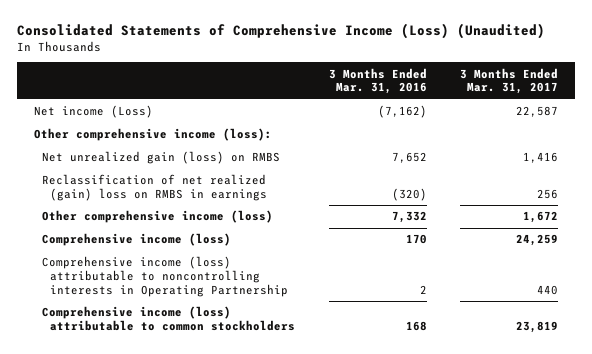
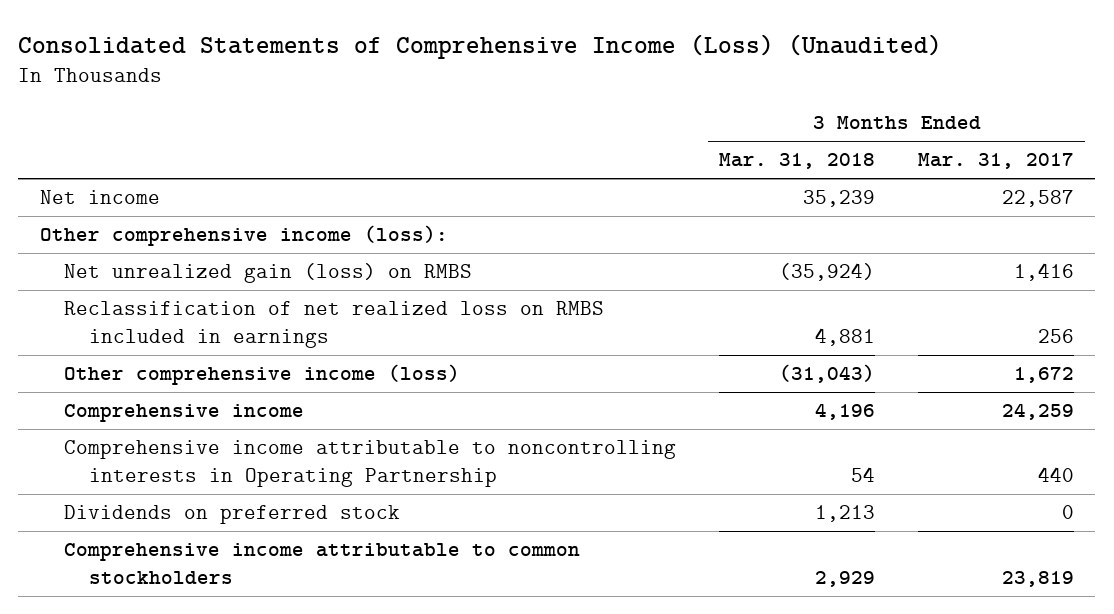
[328,67,427,95] 3 Months Ended Mar. 31, 2016 -> none
none -> [719,153,876,170] Mar. 31, 2018
[33,105,153,119] Net income (Loss) -> [39,190,160,205] Net income
[41,174,268,202] Reclassification of net realized (gain) loss on RMBS in earnings -> [64,301,605,349] Reclassification of net realized loss on RMBS included in earnings
[41,233,231,247] Comprehensive income (loss) -> [64,404,305,423] Comprehensive income
[41,256,289,297] Comprehensive income (loss) attributable to noncontrolling interests in Operating Partnership -> [64,440,677,488] Comprehensive income attributable to noncontrolling interests in Operating Partnership
none -> [64,505,401,525] Dividends on preferred stock
[41,306,296,332] Comprehensive income (loss) attributable to common stockholders -> [64,543,581,585] Comprehensive income attributable to common stockholders

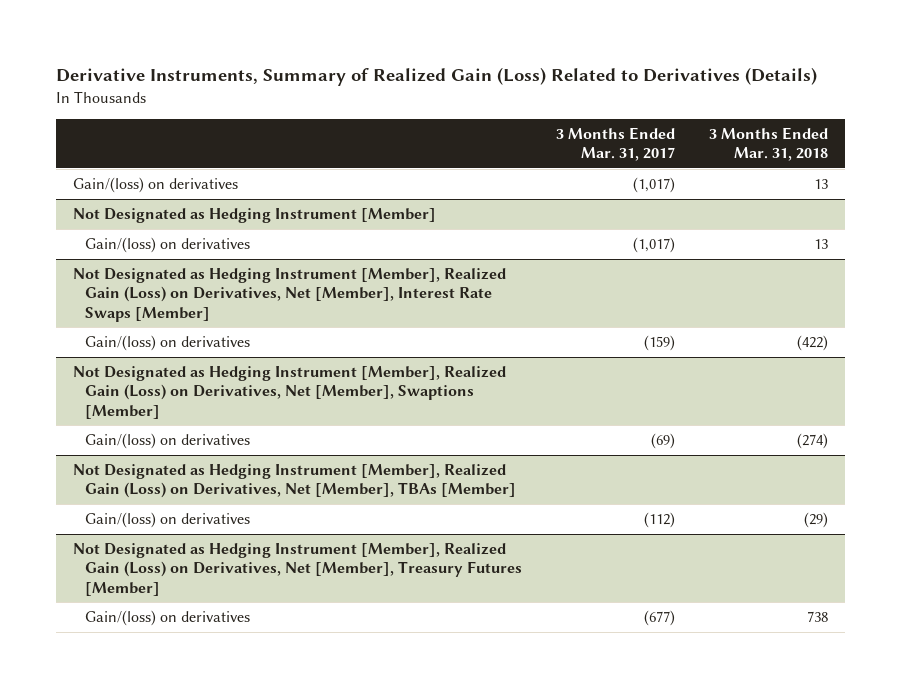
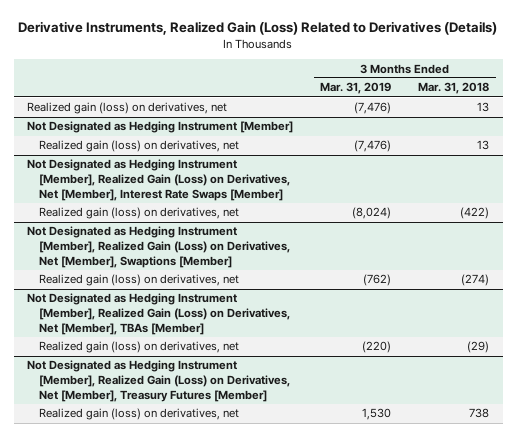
[56,67,818,87] Derivative Instruments, Summary of Realized Gain (Loss) Related to Derivatives (Details) -> [18,21,498,36] Derivative Instruments, Realized Gain (Loss) Related to Derivatives (Details)
[555,127,675,162] 3 Months Ended Mar. 31, 2017 -> none
none -> [320,82,392,95] Mar. 31, 2019
[73,177,239,194] Gain/(loss) on derivatives -> [27,102,228,115] Realized gain (loss) on derivatives, net
[84,237,250,254] Gain/(loss) on derivatives -> [39,140,240,153] Realized gain (loss) on derivatives, net
[84,335,250,352] Gain/(loss) on derivatives -> [39,207,240,220] Realized gain (loss) on derivatives, net
[84,433,250,450] Gain/(loss) on derivatives -> [39,274,240,287] Realized gain (loss) on derivatives, net
[84,512,250,529] Gain/(loss) on derivatives -> [39,341,240,354] Realized gain (loss) on derivatives, net
[84,610,250,627] Gain/(loss) on derivatives -> [39,408,240,421] Realized gain (loss) on derivatives, net

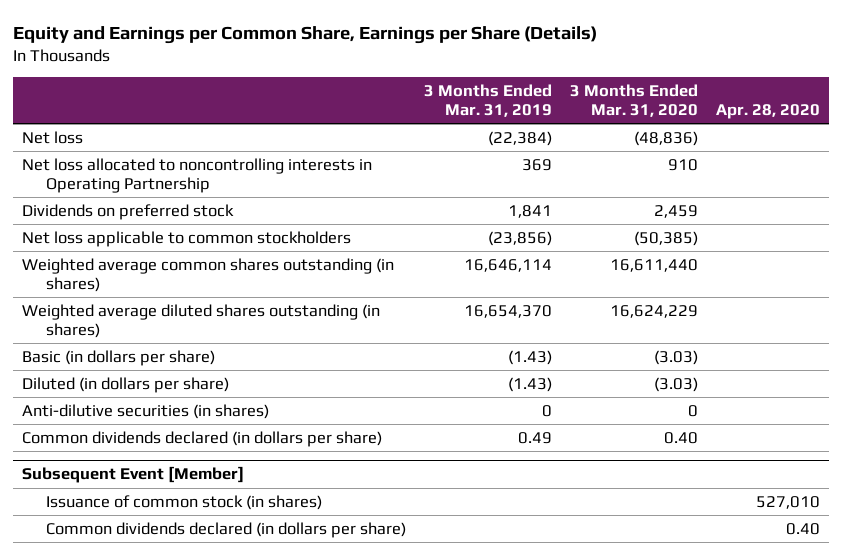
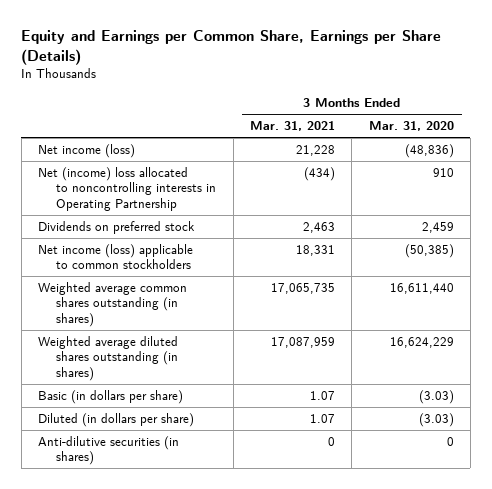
[424,83,553,117] 3 Months Ended Mar. 31, 2019 -> none
[716,103,821,119] Apr. 28, 2020 -> none
none -> [249,121,335,132] Mar. 31, 2021
[22,130,84,144] Net loss -> [38,144,136,159] Net income (loss)
[22,157,373,193] Net loss allocated to noncontrolling interests in Operating Partnership -> [38,167,217,211] Net (income) loss allocated to noncontrolling interests in Operating Partnership
[22,230,352,247] Net loss applicable to common stockholders -> [38,244,194,270] Net income (loss) applicable to common stockholders
[22,430,383,447] Common dividends declared (in dollars per share) -> none
[22,466,245,484] Subsequent Event [Member] -> none
[46,494,323,510] Issuance of common stock (in shares) -> none
[46,521,407,538] Common dividends declared (in dollars per share) -> none

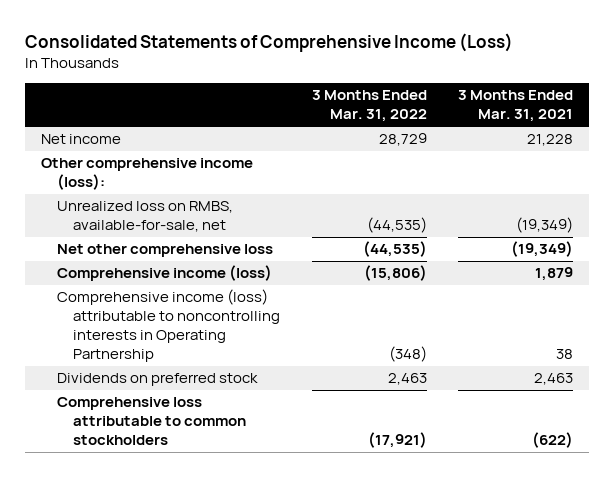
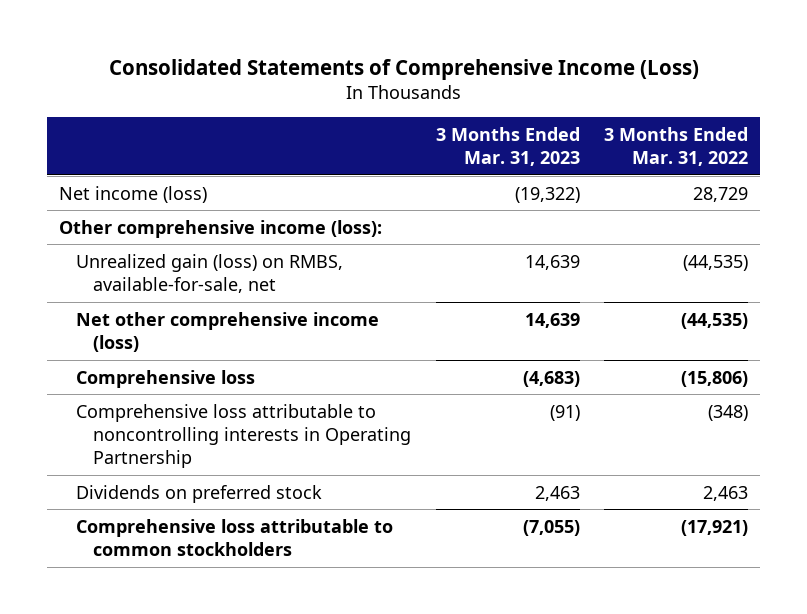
[458,90,574,123] 3 Months Ended Mar. 31, 2021 -> none
none -> [435,126,580,167] 3 Months Ended Mar. 31, 2023
[40,134,121,145] Net income -> [59,185,208,203] Net income (loss)
[56,201,233,233] Unrealized loss on RMBS, available-for-sale, net -> [76,253,344,293] Unrealized gain (loss) on RMBS, available-for-sale, net
[56,244,273,258] Net other comprehensive loss -> [76,311,380,352] Net other comprehensive income (loss)
[56,265,272,282] Comprehensive income (loss) -> [76,369,256,388] Comprehensive loss
[56,289,281,363] Comprehensive income (loss) attributable to noncontrolling interests in Operating Partnership -> [76,403,412,469] Comprehensive loss attributable to noncontrolling interests in Operating Partnership

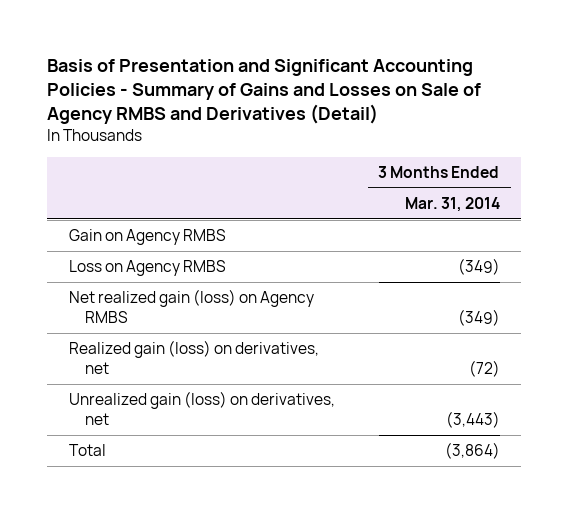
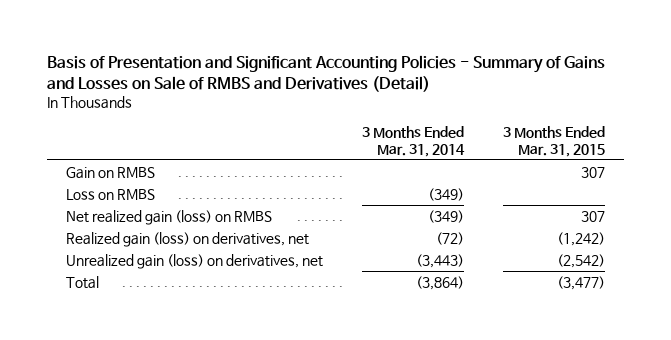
[47,58,482,124] Basis of Presentation and Significant Accounting Policies - Summary of Gains and Losses on Sale of Agency RMBS and Derivatives (Detail) -> [47,54,606,92] Basis of Presentation and Significant Accounting Policies - Summary of Gains and Losses on Sale of RMBS and Derivatives (Detail)
none -> [502,125,605,157] 3 Months Ended Mar. 31, 2015
[69,229,227,246] Gain on Agency RMBS -> [66,167,156,180] Gain on RMBS
[69,260,227,277] Loss on Agency RMBS -> [66,189,156,201] Loss on RMBS
[69,289,315,324] Net realized gain (loss) on Agency RMBS -> [66,210,273,226] Net realized gain (loss) on RMBS

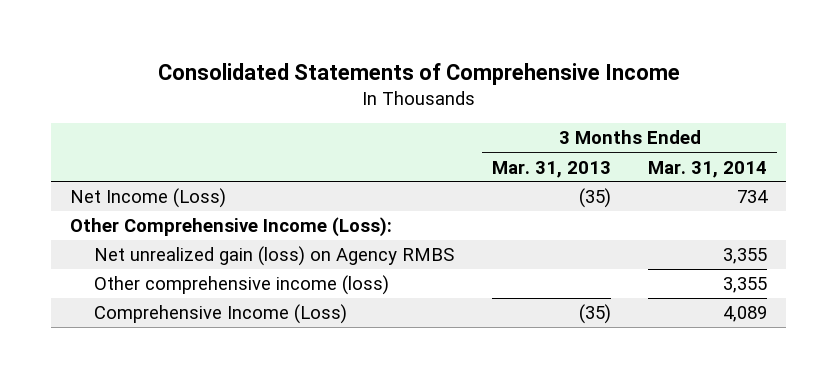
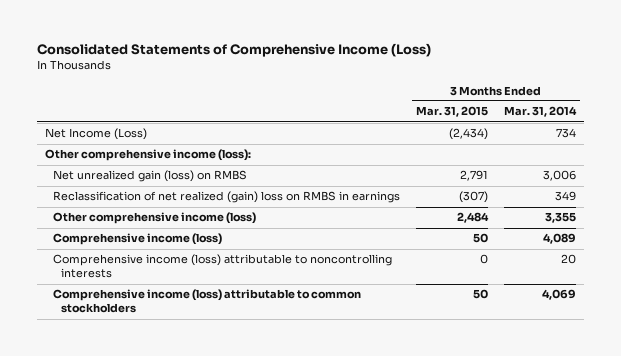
[157,62,680,85] Consolidated Statements of Comprehensive Income -> [37,43,432,58] Consolidated Statements of Comprehensive Income (Loss)
[491,160,611,178] Mar. 31, 2013 -> none
none -> [415,106,488,118] Mar. 31, 2015
[69,217,392,238] Other Comprehensive Income (Loss): -> [44,149,251,162] Other comprehensive income (loss):
[93,246,454,267] Net unrealized gain (loss) on Agency RMBS -> [53,170,248,183] Net unrealized gain (loss) on RMBS
[723,248,768,265] 3,355 -> [542,170,576,182] 3,006
none -> [53,191,401,204] Reclassification of net realized (gain) loss on RMBS in earnings
none -> [53,233,223,246] Comprehensive income (loss)
none -> [53,254,393,279] Comprehensive income (loss) attributable to noncontrolling interests
[93,304,347,325] Comprehensive Income (Loss) -> [53,289,362,314] Comprehensive income (loss) attributable to common stockholders
[723,306,768,323] 4,089 -> [541,289,576,301] 4,069

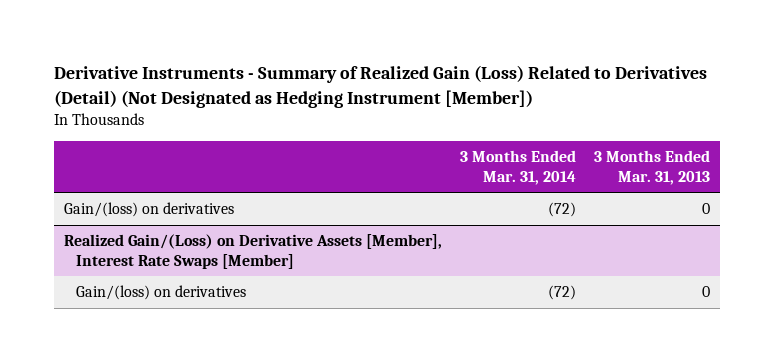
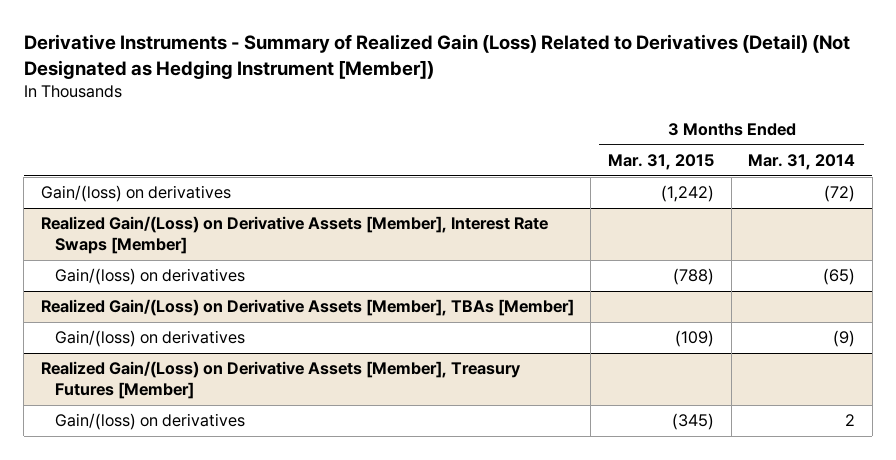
[594,149,711,185] 3 Months Ended Mar. 31, 2013 -> none
none -> [608,153,715,170] Mar. 31, 2015
[547,285,576,301] (72) -> [823,268,856,286] (65)
none -> [40,299,574,317] Realized Gain/(Loss) on Derivative Assets [Member], TBAs [Member]
none -> [55,330,246,348] Gain/(loss) on derivatives
none -> [40,361,521,400] Realized Gain/(Loss) on Derivative Assets [Member], Treasury Futures [Member]
none -> [55,413,246,431] Gain/(loss) on derivatives

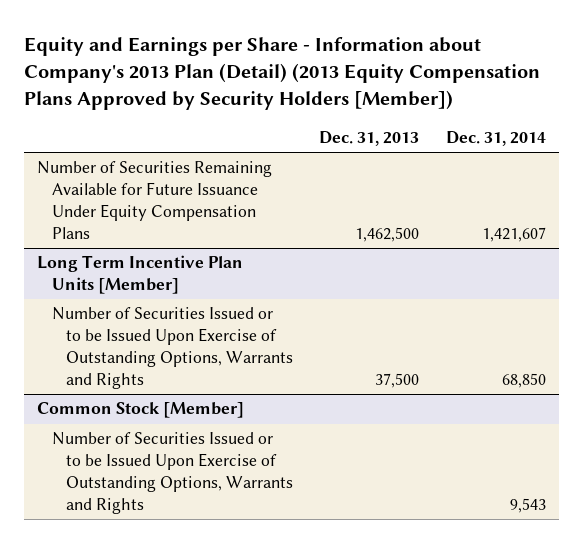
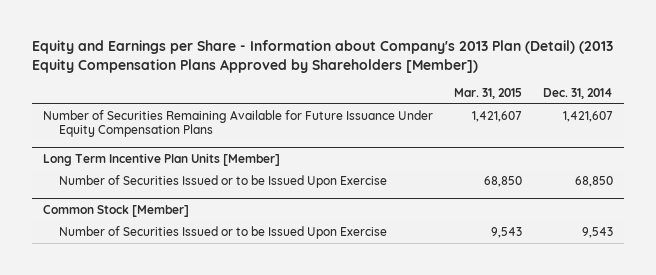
[24,37,541,111] Equity and Earnings per Share - Information about Company's 2013 Plan (Detail) (2013 Equity Compensation Plans Approved by Security Holders [Member]) -> [32,39,614,73] Equity and Earnings per Share - Information about Company's 2013 Plan (Detail) (2013 Equity Compensation Plans Approved by Shareholders [Member])
[319,131,420,147] Dec. 31, 2013 -> none
none -> [453,88,522,100] Mar. 31, 2015
[51,307,293,390] Number of Securities Issued or to be Issued Upon Exercise of Outstanding Options, Warrants and Rights -> [58,175,387,189] Number of Securities Issued or to be Issued Upon Exercise
[51,432,293,515] Number of Securities Issued or to be Issued Upon Exercise of Outstanding Options, Warrants and Rights -> [58,226,387,240] Number of Securities Issued or to be Issued Upon Exercise

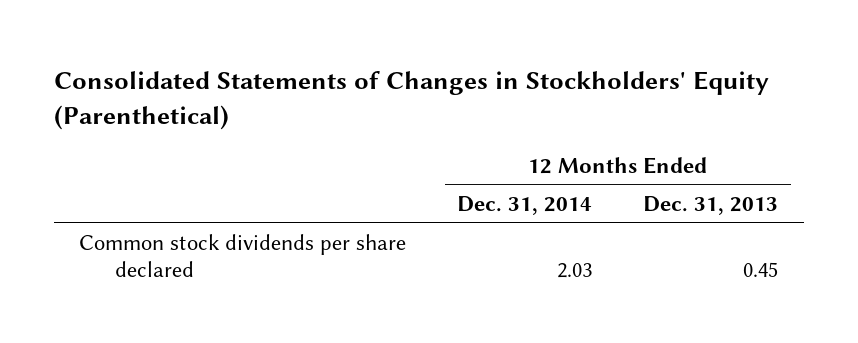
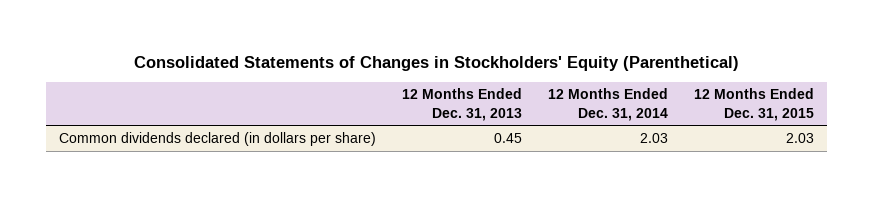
none -> [694,88,815,121] 12 Months Ended Dec. 31, 2015
[79,234,407,278] Common stock dividends per share declared -> [59,132,377,147] Common dividends declared (in dollars per share)

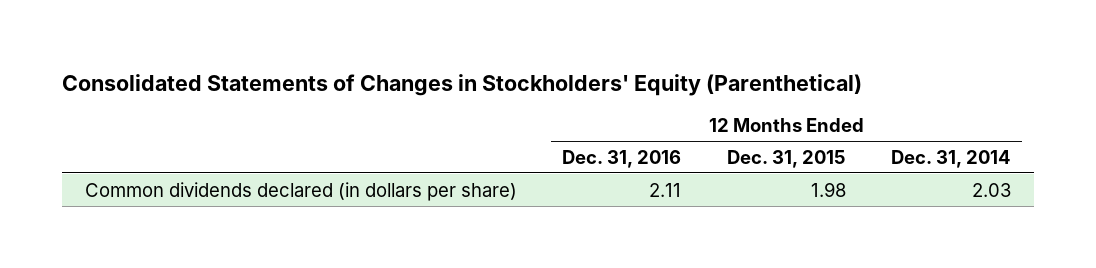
[402,88,523,121] 12 Months Ended Dec. 31, 2013 -> none
none -> [562,149,682,168] Dec. 31, 2016
[786,133,815,144] 2.03 -> [810,181,846,197] 1.98

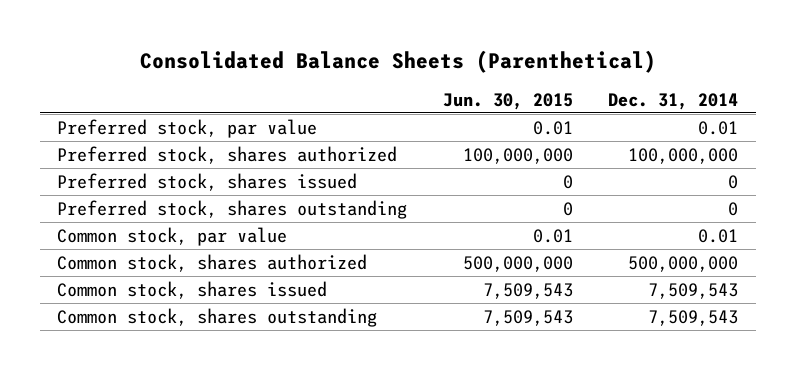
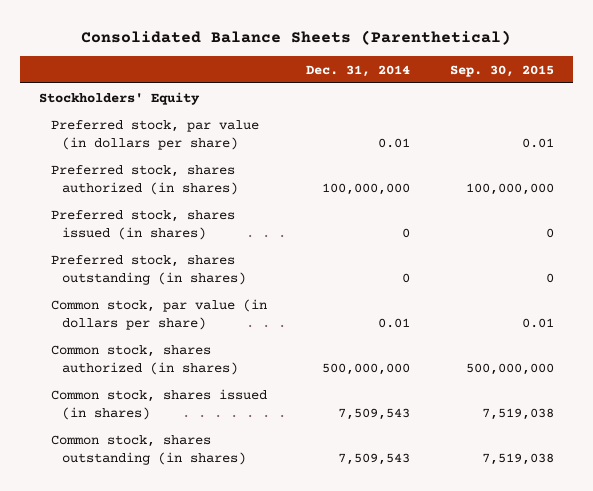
[442,92,573,110] Jun. 30, 2015 -> none
none -> [449,64,554,77] Sep. 30, 2015
none -> [39,91,201,105] Stockholders' Equity
[57,118,318,138] Preferred stock, par value -> [50,119,259,150] Preferred stock, par value (in dollars per share)
[57,145,398,164] Preferred stock, shares authorized -> [50,164,238,195] Preferred stock, shares authorized (in shares)
[57,172,358,191] Preferred stock, shares issued -> [50,209,235,240] Preferred stock, shares issued (in shares)
[57,199,408,219] Preferred stock, shares outstanding -> [50,254,246,285] Preferred stock, shares outstanding (in shares)
[57,226,288,246] Common stock, par value -> [50,298,267,330] Common stock, par value (in dollars per share)
[57,253,368,272] Common stock, shares authorized -> [50,344,238,375] Common stock, shares authorized (in shares)
[57,280,328,299] Common stock, shares issued -> [50,388,267,420] Common stock, shares issued (in shares)
[57,307,378,327] Common stock, shares outstanding -> [50,434,246,465] Common stock, shares outstanding (in shares)

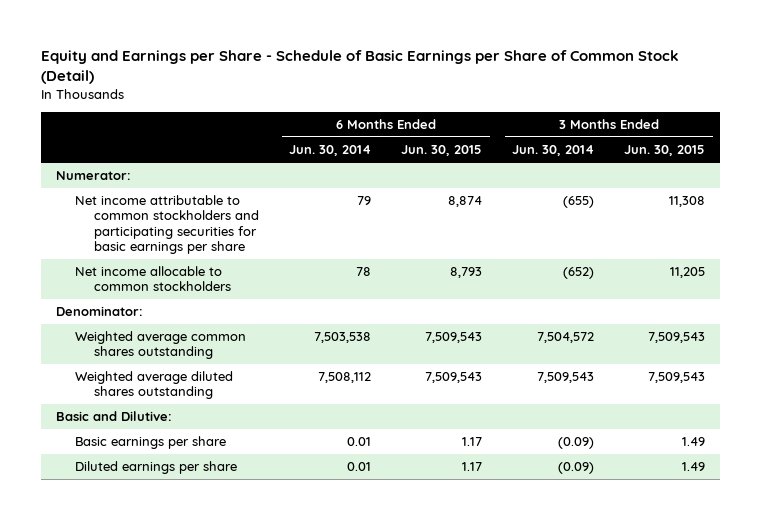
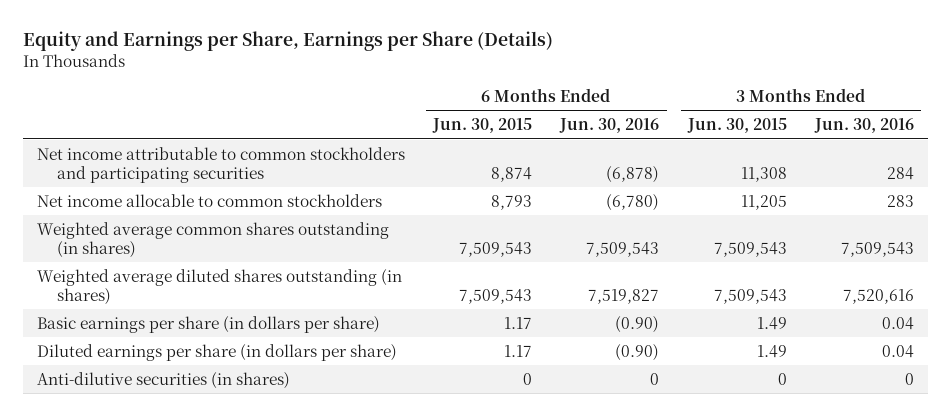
[40,49,679,85] Equity and Earnings per Share - Schedule of Basic Earnings per Share of Common Stock (Detail) -> [22,31,553,52] Equity and Earnings per Share, Earnings per Share (Details)
[289,145,372,157] Jun. 30, 2014 -> none
[512,145,595,157] Jun. 30, 2014 -> none
none -> [559,118,660,134] Jun. 30, 2016
none -> [814,118,915,134] Jun. 30, 2016
[55,171,131,181] Numerator: -> none
[74,195,260,254] Net income attributable to common stockholders and participating securities for basic earnings per share -> [36,146,405,183] Net income attributable to common stockholders and participating securities
[55,306,143,317] Denominator: -> none
[55,411,172,422] Basic and Dilutive: -> none
[74,331,246,360] Weighted average common shares outstanding -> [36,221,389,258] Weighted average common shares outstanding (in shares)
[74,371,233,400] Weighted average diluted shares outstanding -> [36,268,402,305] Weighted average diluted shares outstanding (in shares)
[74,436,226,450] Basic earnings per share -> [36,315,380,333] Basic earnings per share (in dollars per share)
[74,461,237,475] Diluted earnings per share -> [36,343,397,361] Diluted earnings per share (in dollars per share)
none -> [36,371,290,389] Anti-dilutive securities (in shares)

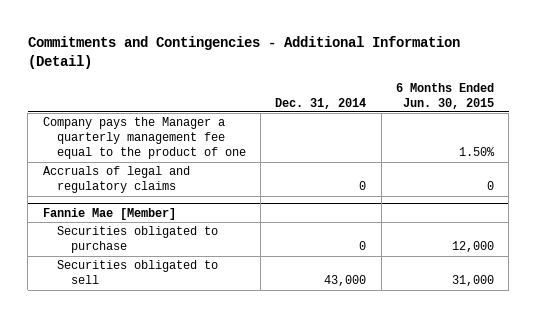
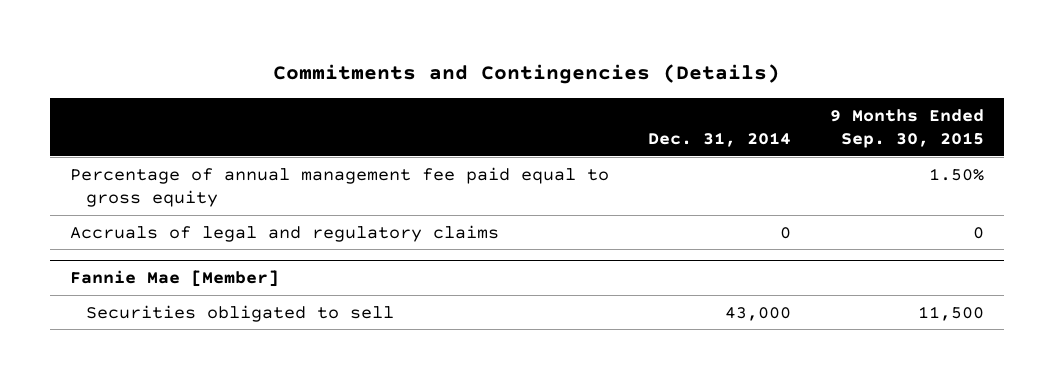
[27,35,460,69] Commitments and Contingencies - Additional Information (Detail) -> [272,64,780,85] Commitments and Contingencies (Details)
[395,82,494,109] 6 Months Ended Jun. 30, 2015 -> none
none -> [829,108,984,148] 9 Months Ended Sep. 30, 2015
[42,117,246,160] Company pays the Manager a quarterly management fee equal to the product of one -> none
none -> [69,166,609,208] Percentage of annual management fee paid equal to gross equity
[56,226,218,254] Securities obligated to purchase -> none

